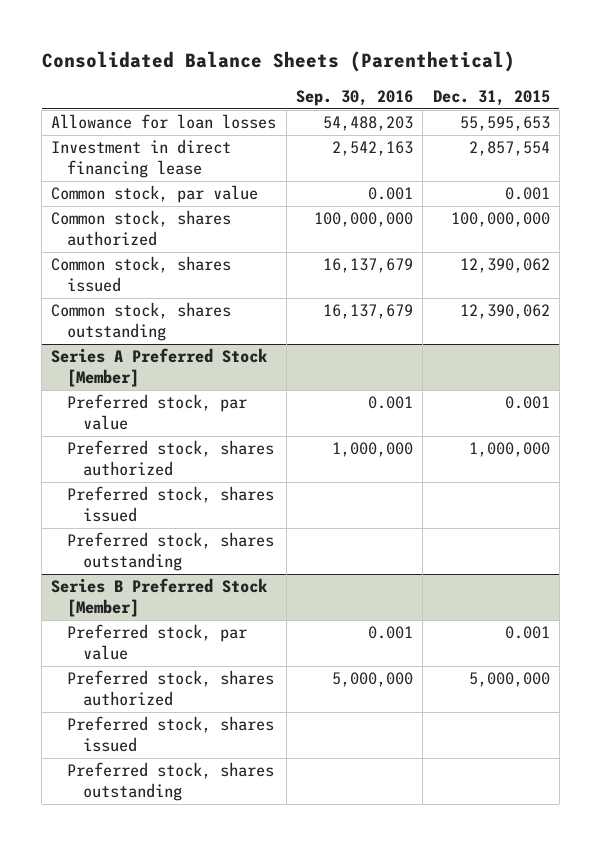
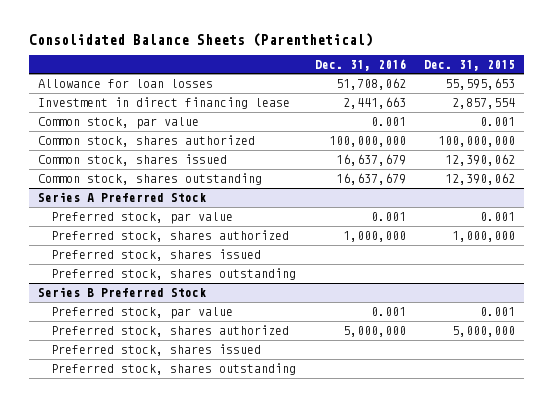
[296,89,414,106] Sep. 30, 2016 -> none
none -> [314,58,406,71] Dec. 31, 2016
[51,348,269,387] Series A Preferred Stock [Member] -> [38,191,207,202] Series A Preferred Stock
[51,578,269,617] Series B Preferred Stock [Member] -> [38,286,207,297] Series B Preferred Stock

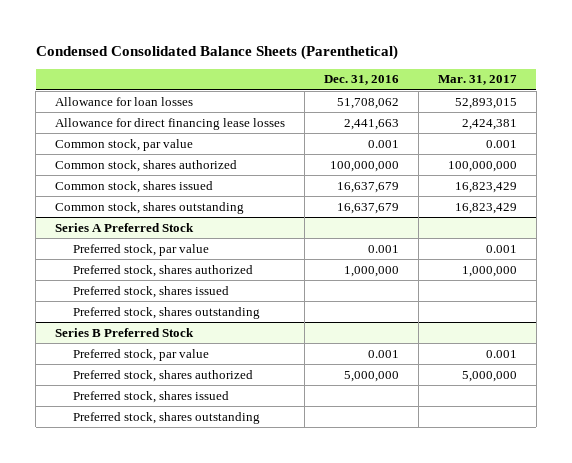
[28,32,373,47] Consolidated Balance Sheets (Parenthetical) -> [35,44,398,60] Condensed Consolidated Balance Sheets (Parenthetical)
[423,59,515,71] Dec. 31, 2015 -> none
none -> [437,75,517,86] Mar. 31, 2017
[38,96,291,109] Investment in direct financing lease -> [55,117,286,130] Allowance for direct financing lease losses

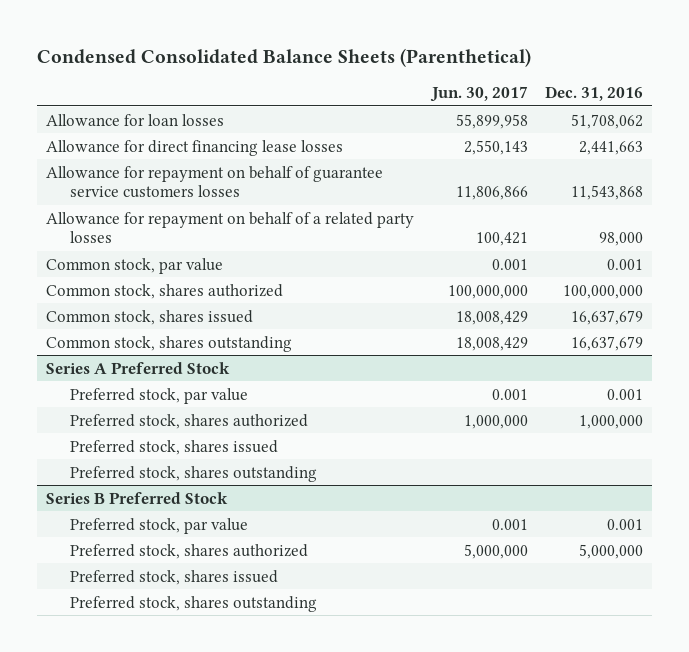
[437,75,517,86] Mar. 31, 2017 -> none
none -> [429,86,528,103] Jun. 30, 2017
none -> [45,165,383,199] Allowance for repayment on behalf of guarantee service customers losses
none -> [45,211,414,244] Allowance for repayment on behalf of a related party losses

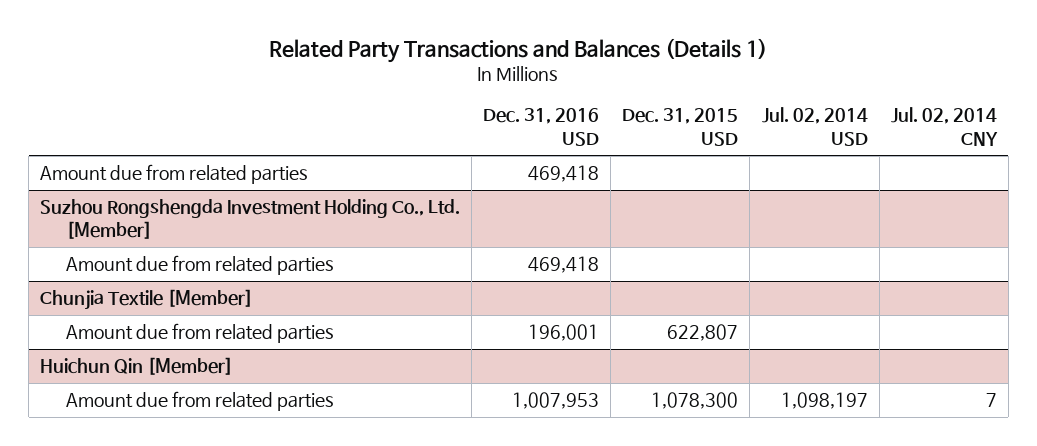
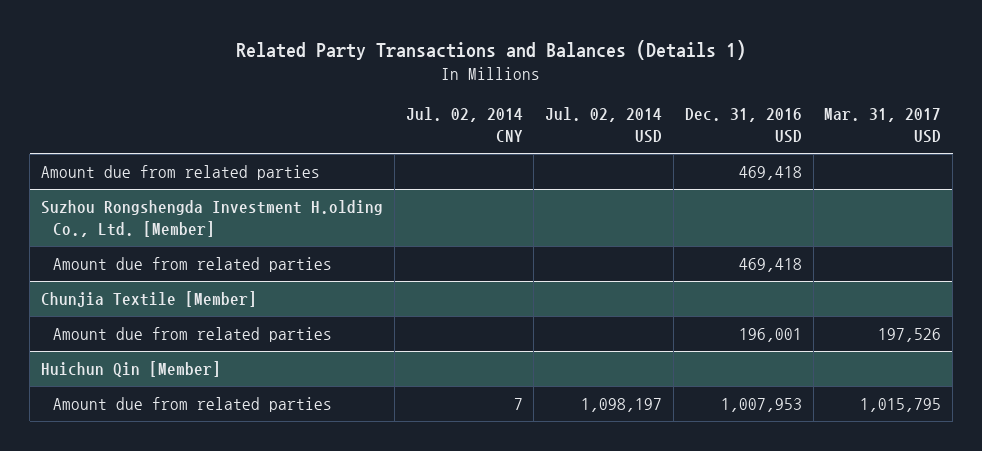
[622,108,739,146] Dec. 31, 2015 USD -> none
none -> [824,108,942,144] Mar. 31, 2017 USD
[40,199,461,240] Suzhou Rongshengda Investment Holding Co., Ltd. [Member] -> [41,200,384,237] Suzhou Rongshengda Investment H.olding Co., Ltd. [Member]

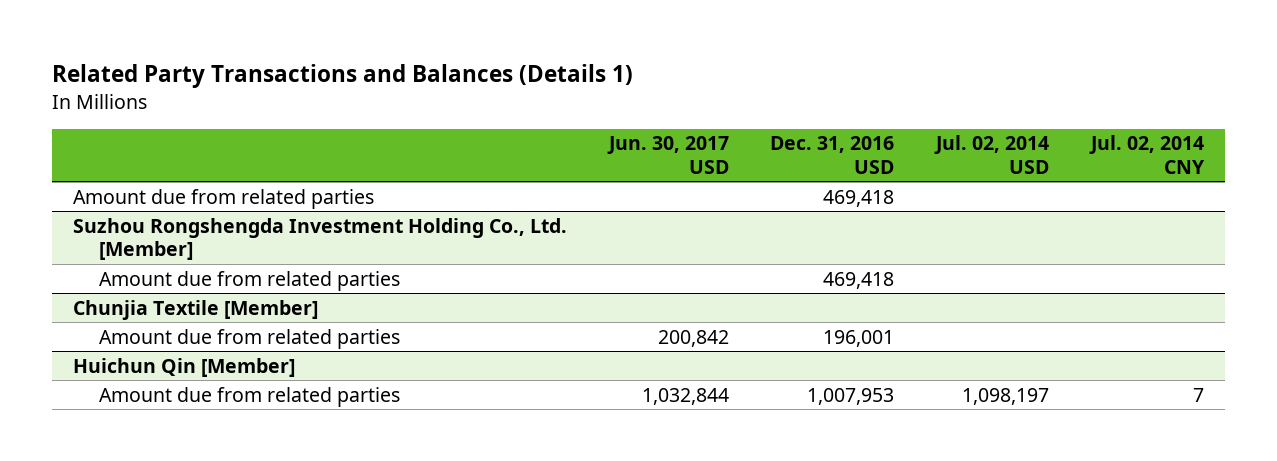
[824,108,942,144] Mar. 31, 2017 USD -> none
none -> [606,136,729,174] Jun. 30, 2017 USD
[41,200,384,237] Suzhou Rongshengda Investment H.olding Co., Ltd. [Member] -> [72,217,567,261] Suzhou Rongshengda Investment Holding Co., Ltd. [Member]

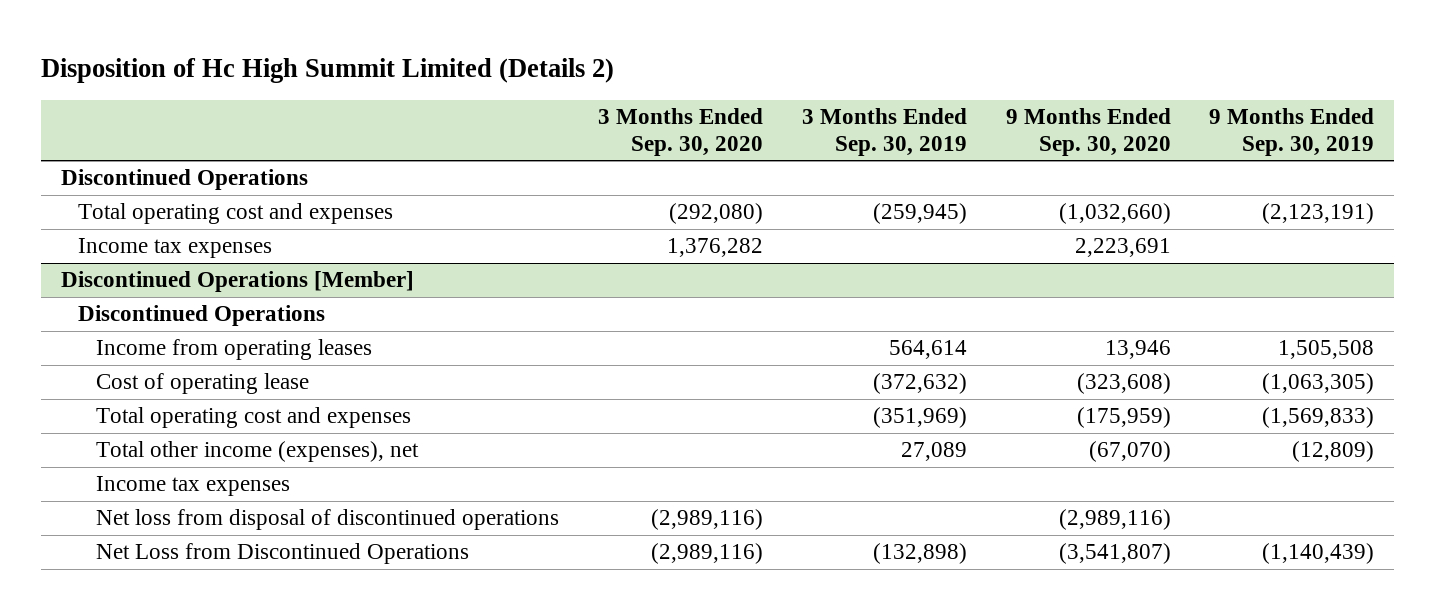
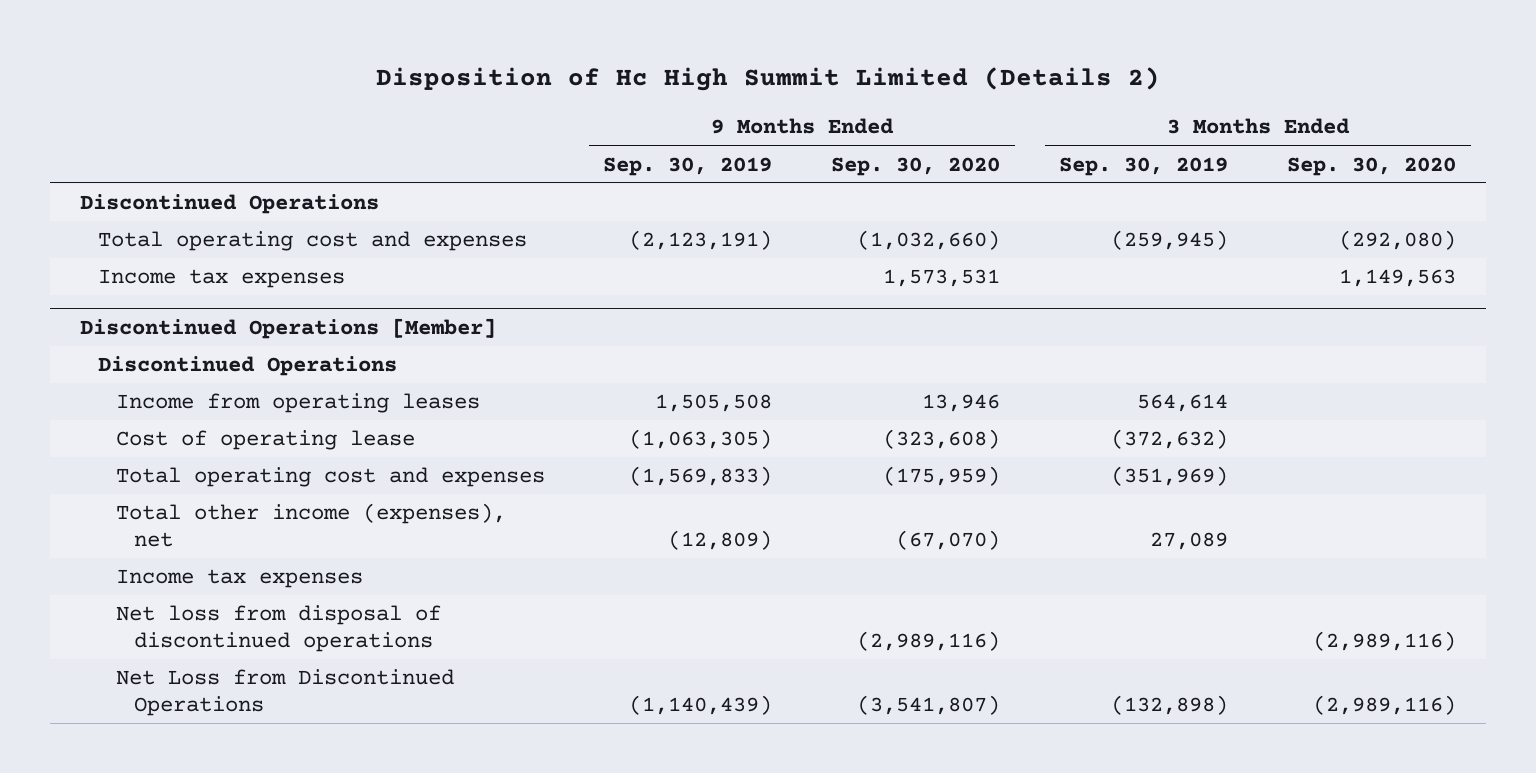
[666,238,763,258] 1,376,282 -> [1339,269,1457,288] 1,149,563
[1074,238,1171,258] 2,223,691 -> [883,269,1001,288] 1,573,531

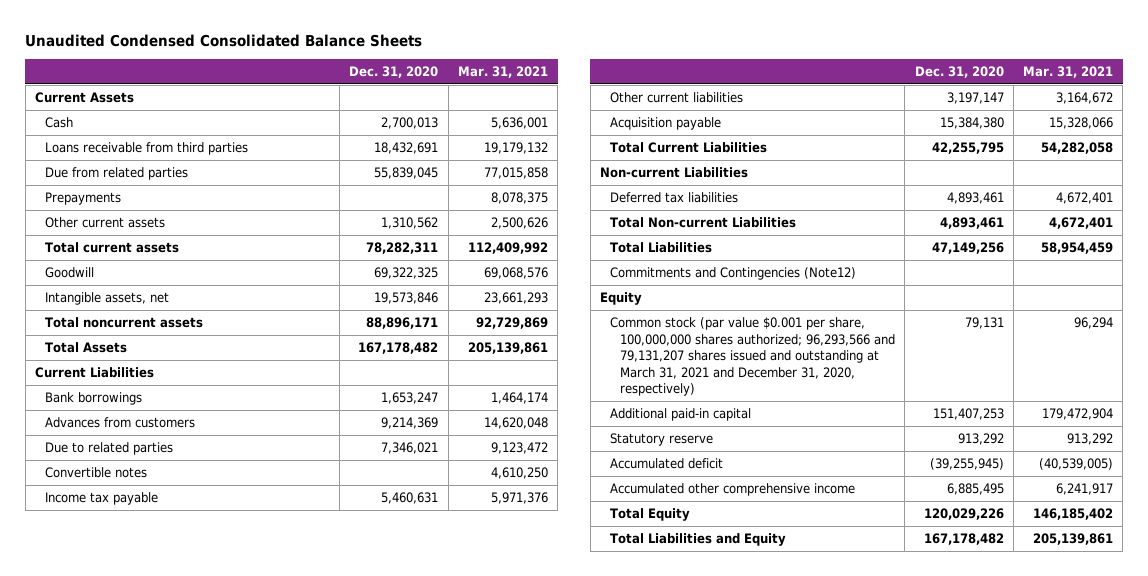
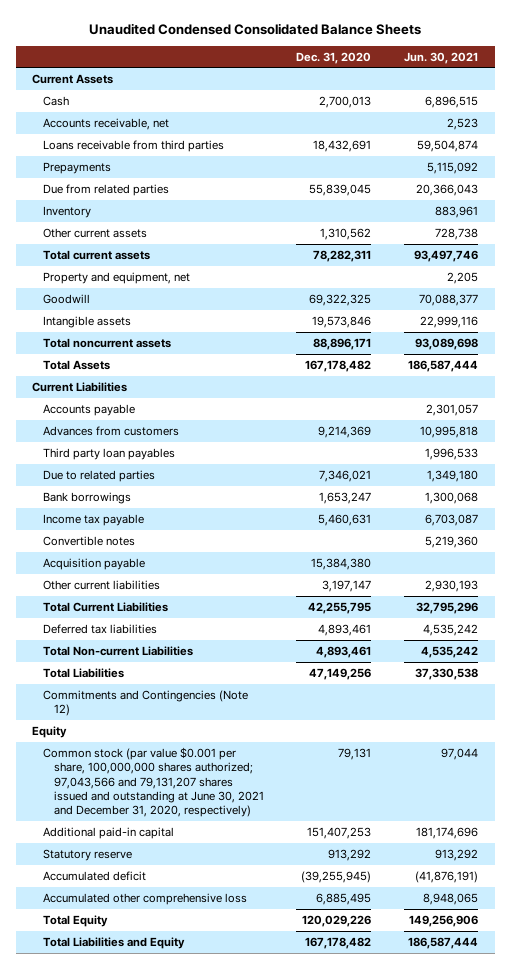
[458,66,549,79] Mar. 31, 2021 -> none
none -> [404,51,479,64] Jun. 30, 2021
none -> [43,118,170,131] Accounts receivable, net
[45,167,189,181] Due from related parties -> [43,184,170,197] Due from related parties
none -> [43,206,92,219] Inventory
none -> [43,272,191,285] Property and equipment, net
[45,292,170,306] Intangible assets, net -> [43,316,132,329] Intangible assets
none -> [43,404,136,417] Accounts payable
none -> [43,448,176,461] Third party loan payables
[45,392,143,406] Bank borrowings -> [43,492,132,505] Bank borrowings
[45,467,148,479] Convertible notes -> [43,536,136,547] Convertible notes
[610,92,744,104] Other current liabilities -> [43,580,161,591] Other current liabilities
[600,167,749,179] Non-current Liabilities -> none
[610,267,857,281] Commitments and Contingencies (Note12) -> [43,690,249,717] Commitments and Contingencies (Note 12)
[610,317,896,397] Common stock (par value $0.001 per share, 100,000,000 shares authorized; 96,293,566 and 79,131,207 shares issued and outstanding at March 31, 2021 and December 31, 2020, respectively) -> [43,747,264,818] Common stock (par value $0.001 per share, 100,000,000 shares authorized; 97,043,566 and 79,131,207 shares issued and outstanding at June 30, 2021 and December 31, 2020, respectively)
[610,483,856,497] Accumulated other comprehensive income -> [43,893,248,906] Accumulated other comprehensive loss

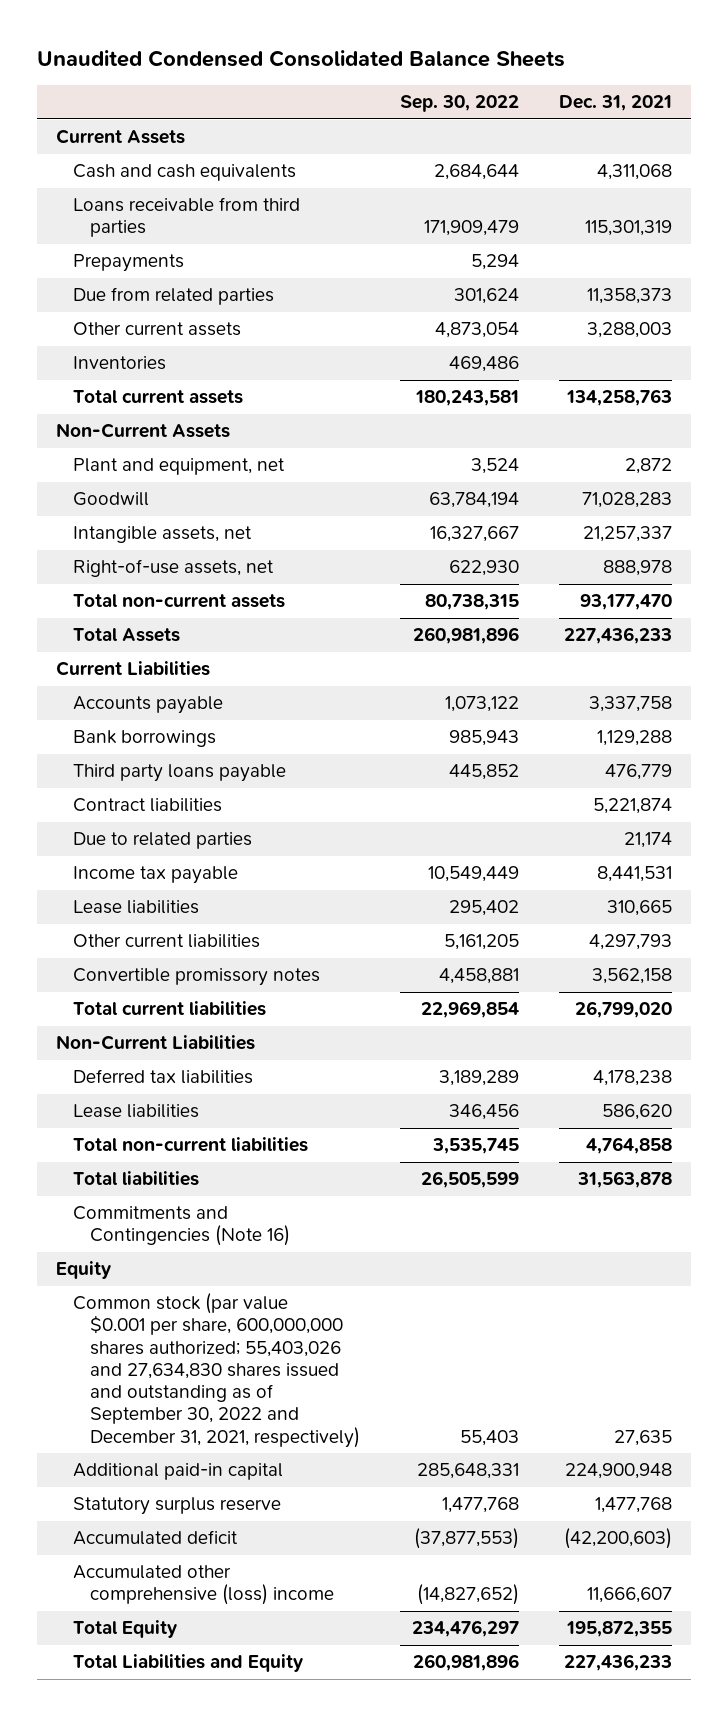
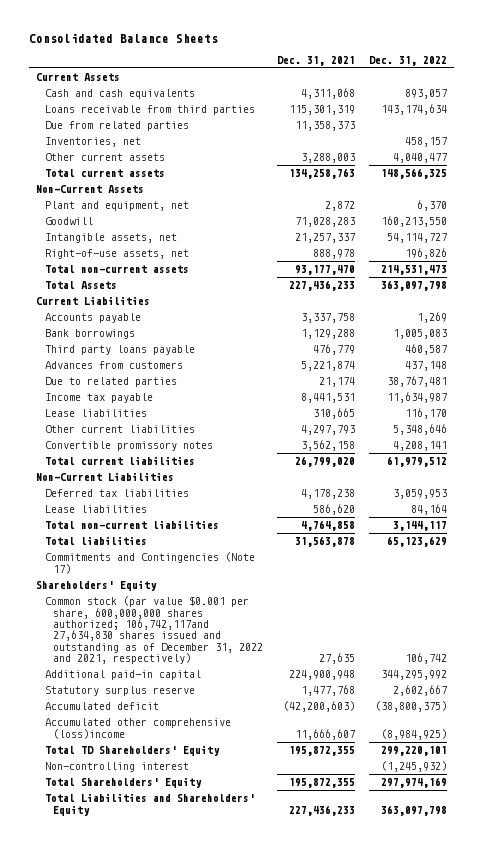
[36,50,565,68] Unaudited Condensed Consolidated Balance Sheets -> [29,32,219,43] Consolidated Balance Sheets
[399,95,519,113] Sep. 30, 2022 -> none
none -> [369,55,448,66] Dec. 31, 2022
[73,254,185,273] Prepayments -> none
none -> [44,137,141,148] Inventories, net
[73,356,167,371] Inventories -> none
[73,798,223,813] Contract liabilities -> [44,361,183,370] Advances from customers
[73,1206,291,1247] Commitments and Contingencies (Note 16) -> [44,552,255,574] Commitments and Contingencies (Note 17)
[56,1261,112,1280] Equity -> [36,580,158,592] Shareholders' Equity
[73,1293,361,1448] Common stock (par value $0.001 per share, 600,000,000 shares authorized; 55,403,026 and 27,634,830 shares issued and outstanding as of September 30, 2022 and December 31, 2021, respectively) -> [44,596,263,665] Common stock (par value $0.001 per share, 600,000,000 shares authorized; 106,742,117and 27,634,830 shares issued and outstanding as of December 31, 2022 and 2021, respectively)
[73,1565,335,1606] Accumulated other comprehensive (loss) income -> [44,718,231,739] Accumulated other comprehensive (loss)income
none -> [44,745,220,757] Total TD Shareholders' Equity
none -> [44,762,189,773] Non-controlling interest
[73,1620,178,1639] Total Equity -> [44,777,202,789] Total Shareholders' Equity
[73,1654,304,1673] Total Liabilities and Equity -> [44,793,255,816] Total Liabilities and Shareholders' Equity

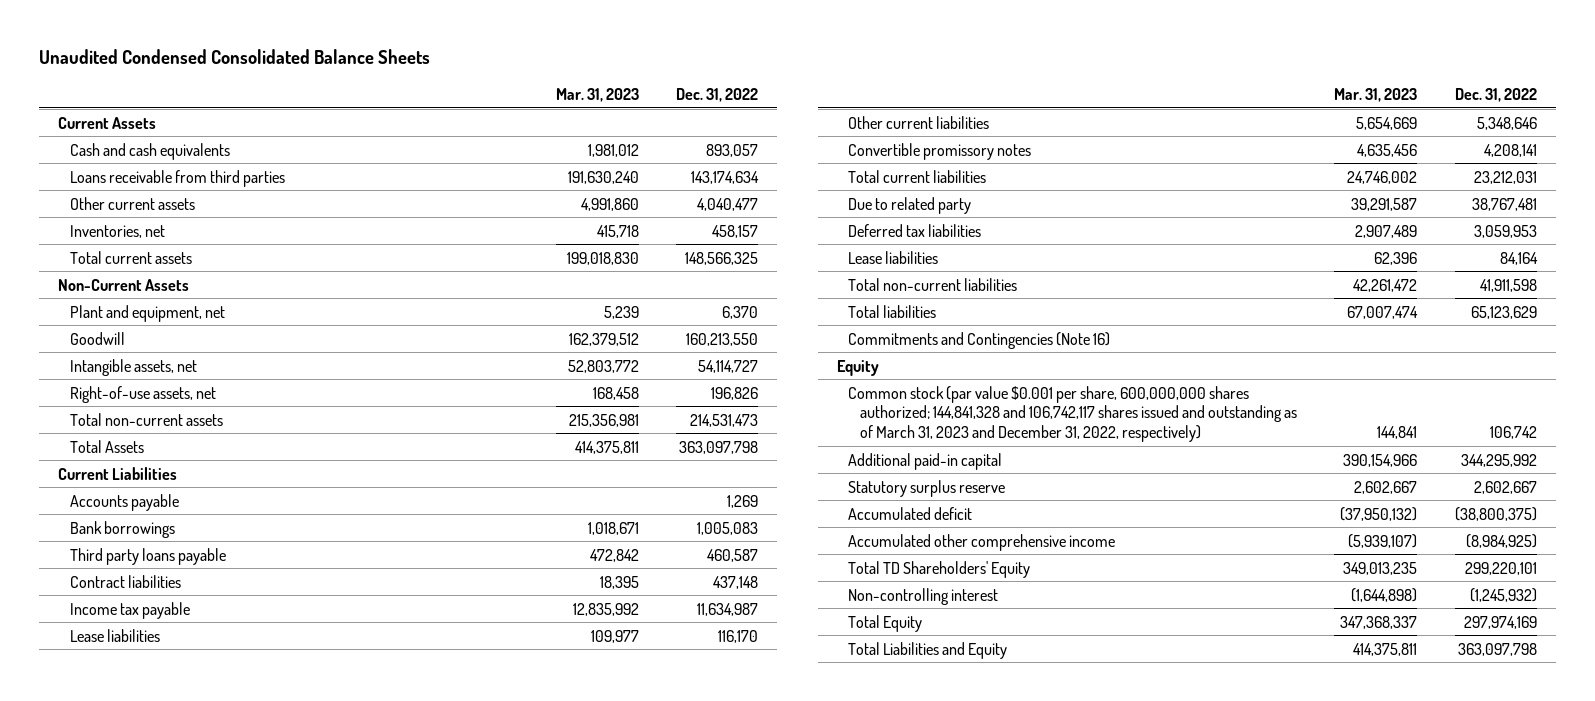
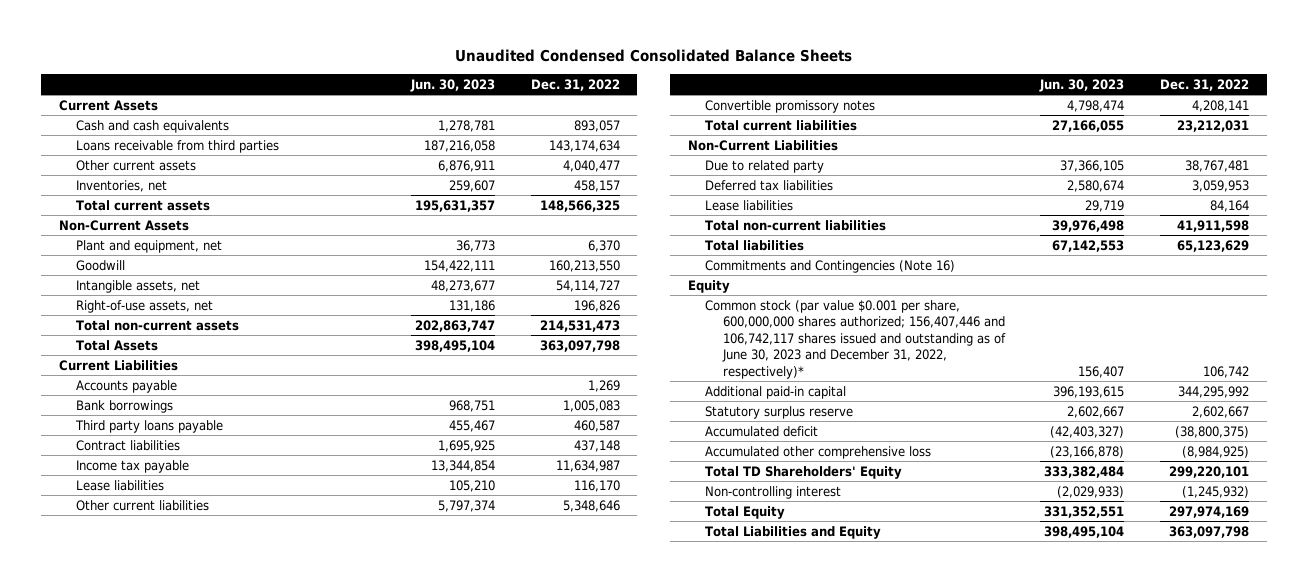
[555,88,639,103] Mar. 31, 2023 -> none
none -> [410,78,496,92] Jun. 30, 2023
none -> [687,139,838,151] Non-Current Liabilities
[848,385,1297,442] Common stock (par value $0.001 per share, 600,000,000 shares authorized; 144,841,328 and 106,742,117 shares issued and outstanding as of March 31, 2023 and December 31, 2022, respectively) -> [705,299,1007,379] Common stock (par value $0.001 per share, 600,000,000 shares authorized; 156,407,446 and 106,742,117 shares issued and outstanding as of June 30, 2023 and December 31, 2022, respectively)*
[848,533,1116,551] Accumulated other comprehensive income -> [705,445,932,459] Accumulated other comprehensive loss

